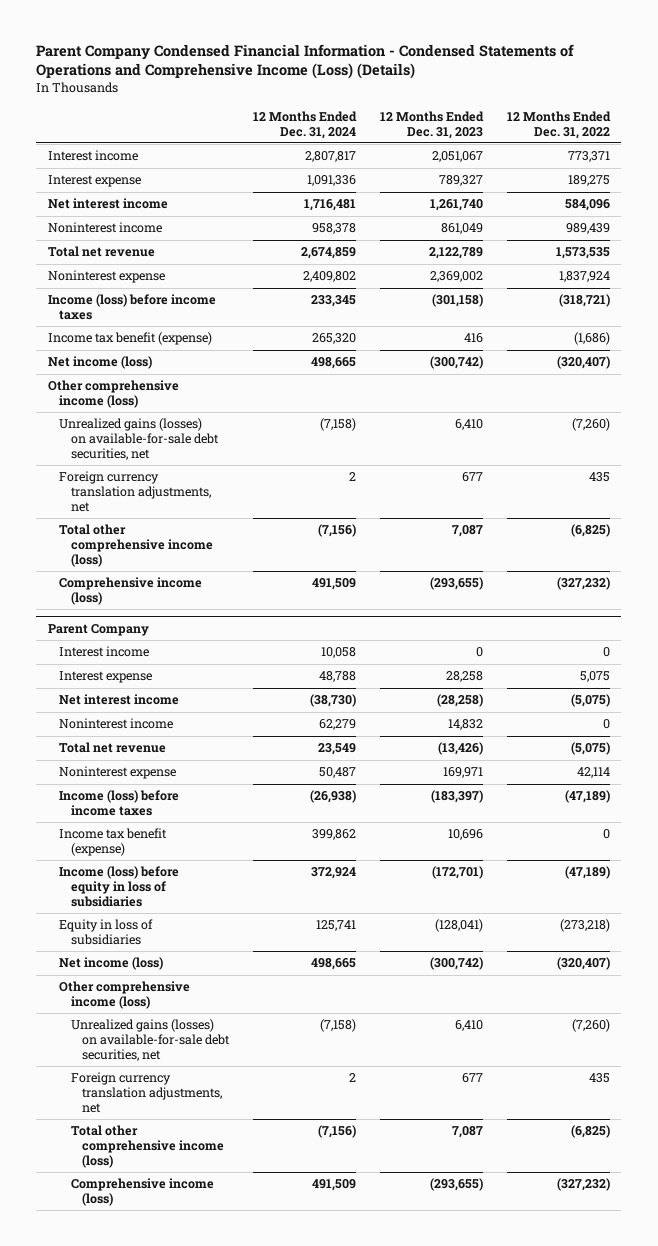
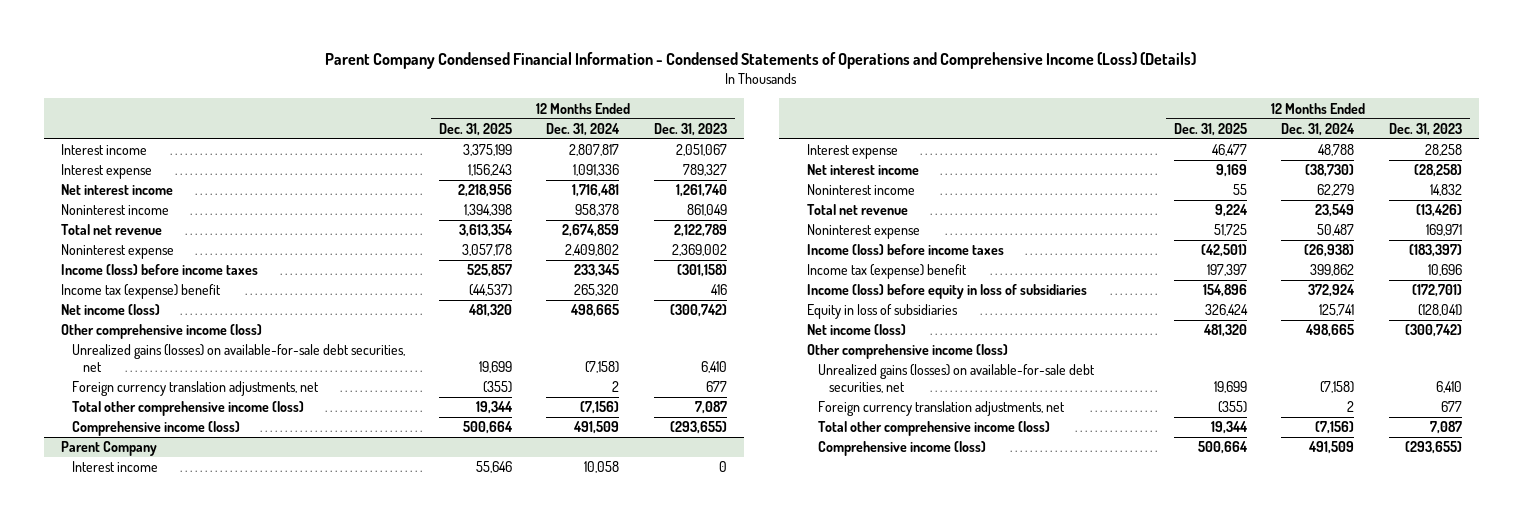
[506,110,611,139] 12 Months Ended Dec. 31, 2022 -> none
none -> [439,122,513,136] Dec. 31, 2025
[47,332,212,346] Income tax benefit (expense) -> [60,284,221,300] Income tax (expense) benefit
[59,828,168,856] Income tax benefit (expense) -> [807,264,968,280] Income tax (expense) benefit

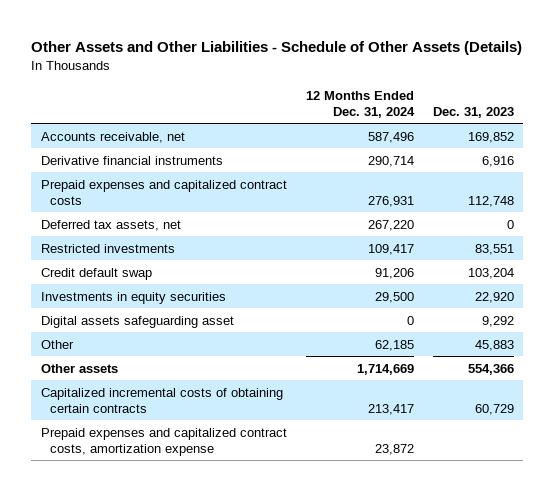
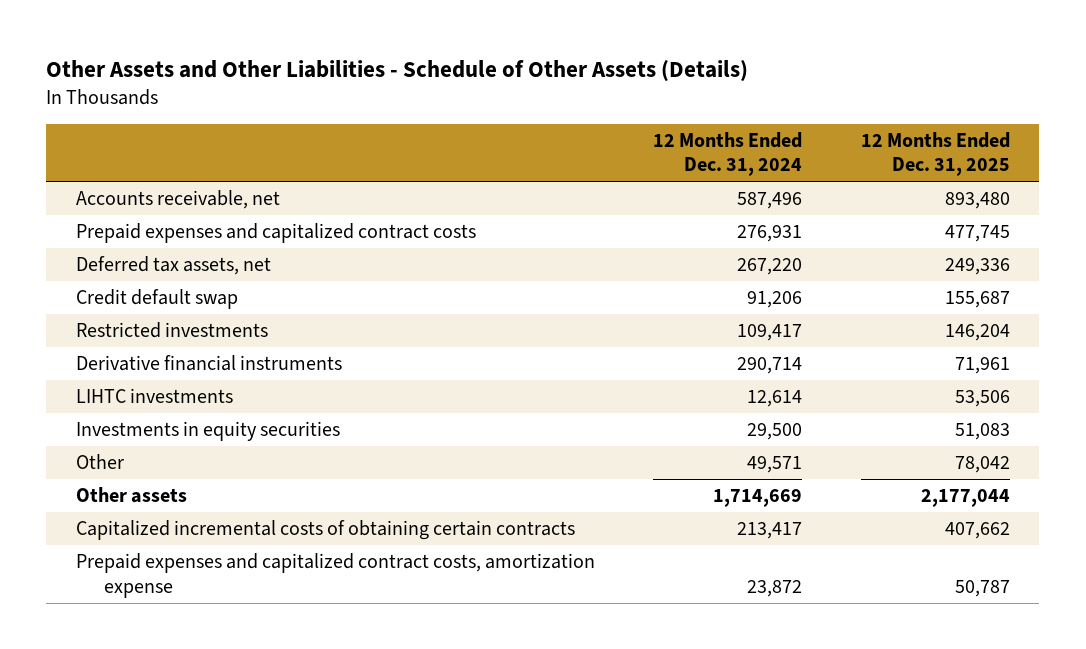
[432,106,514,118] Dec. 31, 2023 -> none
none -> [860,131,1010,177] 12 Months Ended Dec. 31, 2025
[40,243,175,253] Restricted investments -> [75,321,268,338] Restricted investments
[40,155,223,165] Derivative financial instruments -> [75,354,342,371] Derivative financial instruments
none -> [75,387,233,403] LIHTC investments
[40,315,234,328] Digital assets safeguarding asset -> none
[374,339,414,351] 62,185 -> [747,455,803,473] 49,571

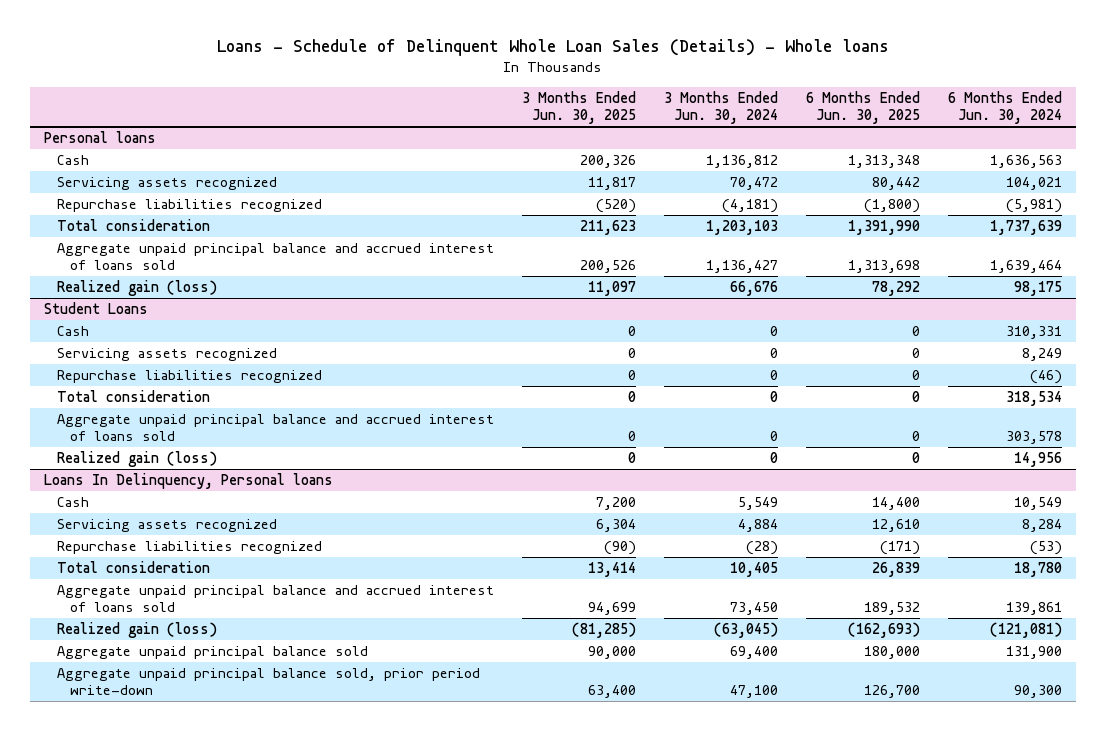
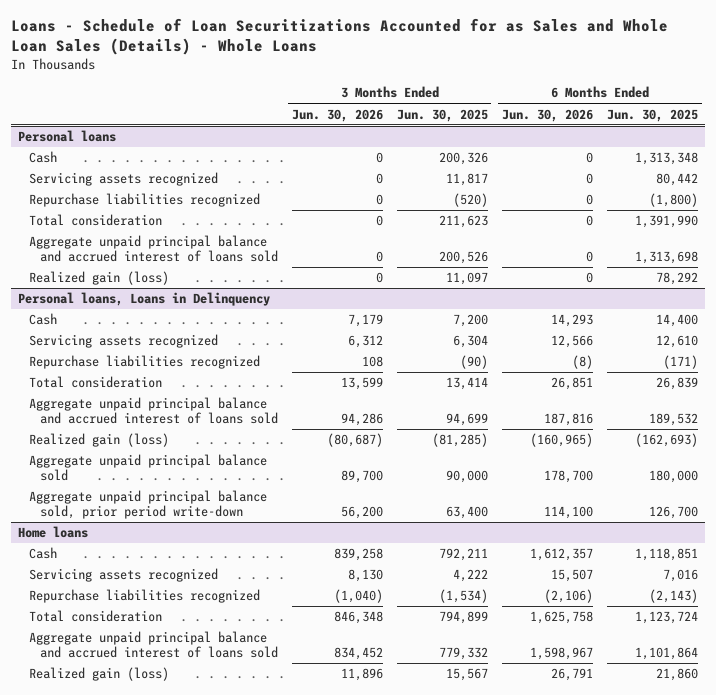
[216,39,889,57] Loans - Schedule of Delinquent Whole Loan Sales (Details) - Whole loans -> [10,17,668,56] Loans - Schedule of Loan Securitizations Accounted for as Sales and Whole Loan Sales (Details) - Whole Loans
[663,91,778,125] 3 Months Ended Jun. 30, 2024 -> none
[947,91,1062,125] 6 Months Ended Jun. 30, 2024 -> none
none -> [291,108,383,122] Jun. 30, 2026
none -> [502,108,594,122] Jun. 30, 2026
[43,302,148,315] Student Loans -> none
[56,326,89,337] Cash -> none
[56,348,277,362] Servicing assets recognized -> none
[56,370,322,384] Repurchase liabilities recognized -> none
[56,390,210,403] Total consideration -> none
[56,414,494,442] Aggregate unpaid principal balance and accrued interest of loans sold -> none
[56,451,217,468] Realized gain (loss) -> none
[43,473,333,490] Loans In Delinquency, Personal loans -> [17,292,270,307] Personal loans, Loans in Delinquency
none -> [17,526,88,539] Home loans
none -> [28,547,57,560] Cash
none -> [28,568,218,583] Servicing assets recognized
none -> [28,589,260,604] Repurchase liabilities recognized
none -> [28,610,162,623] Total consideration
none -> [28,631,278,659] Aggregate unpaid principal balance and accrued interest of loans sold
none -> [28,667,169,682] Realized gain (loss)

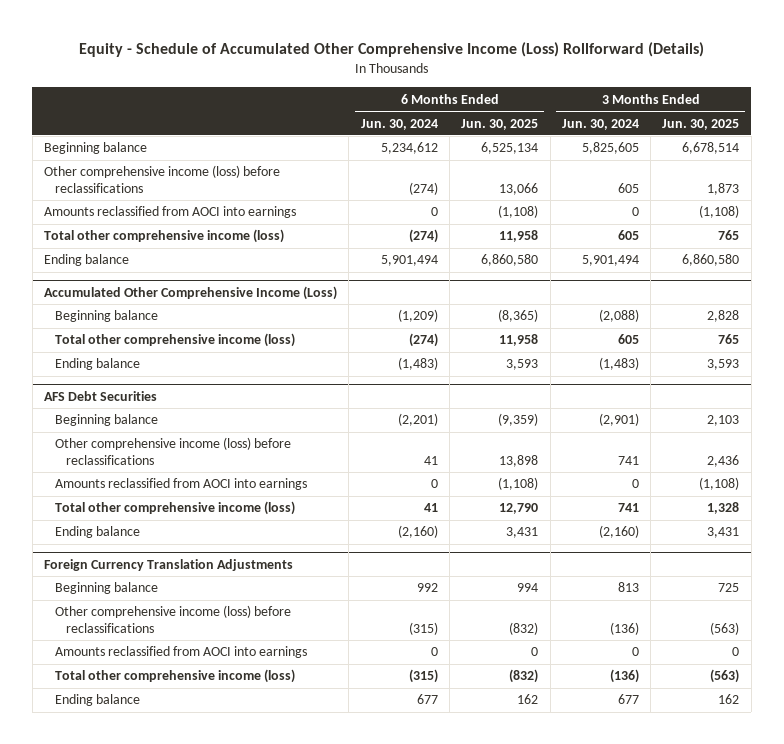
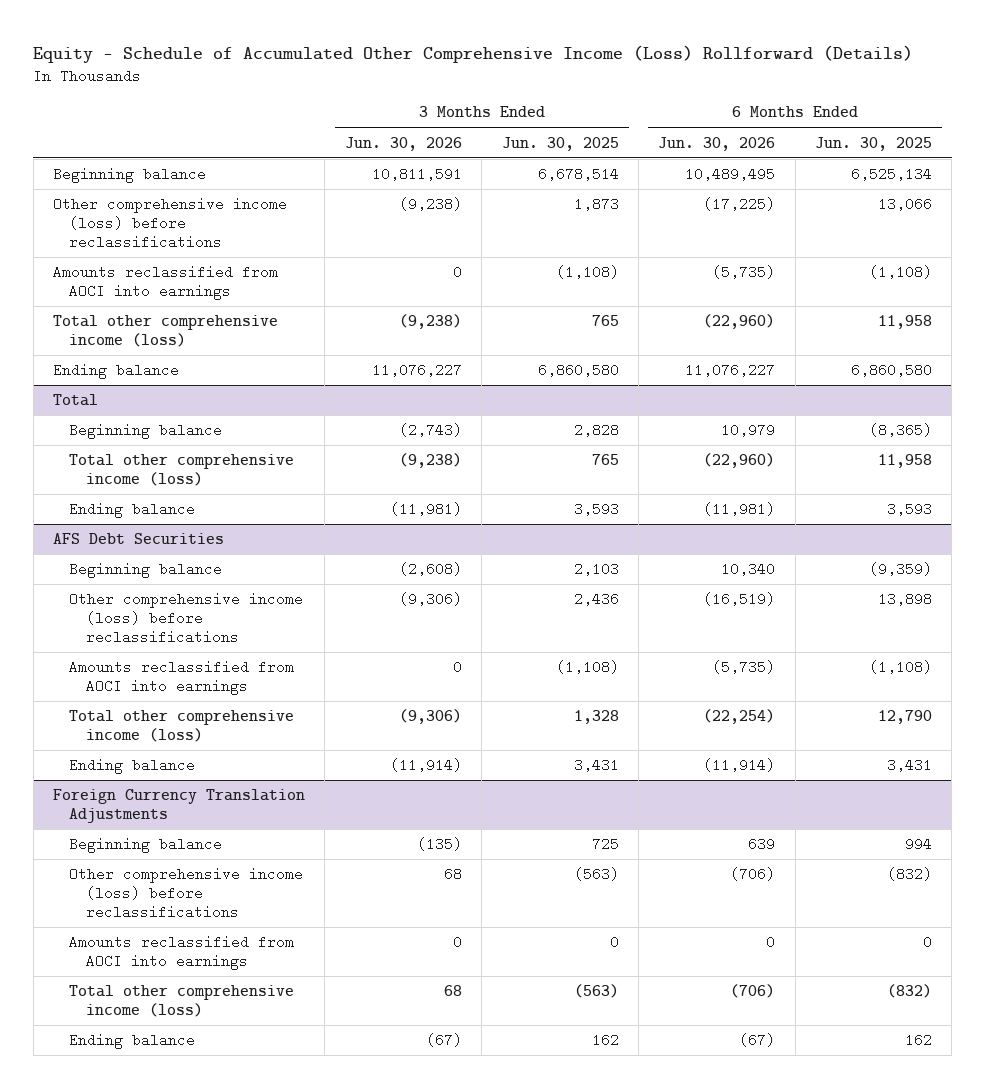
[360,118,438,130] Jun. 30, 2024 -> none
[561,118,639,130] Jun. 30, 2024 -> none
none -> [344,136,462,151] Jun. 30, 2026
none -> [658,136,776,151] Jun. 30, 2026
[44,285,338,300] Accumulated Other Comprehensive Income (Loss) -> [53,394,99,407] Total

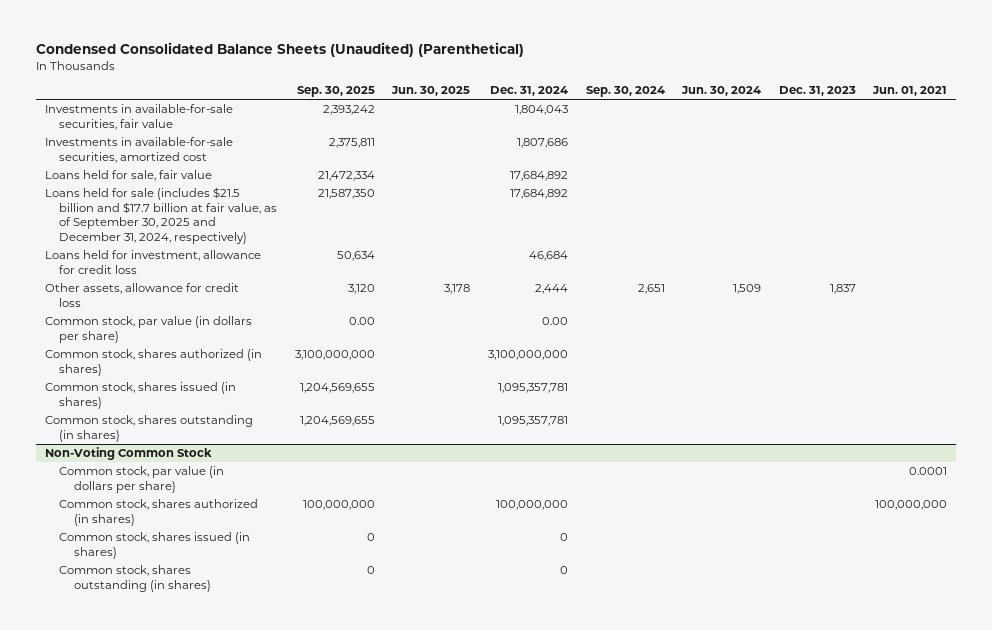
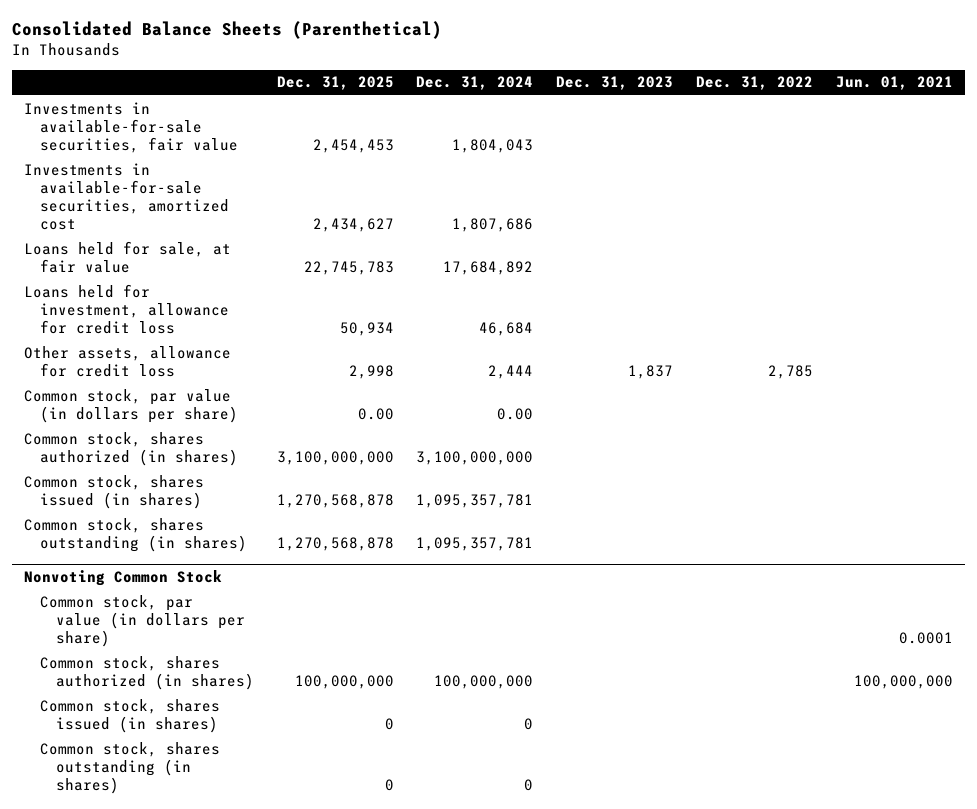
[36,41,525,57] Condensed Consolidated Balance Sheets (Unaudited) (Parenthetical) -> [12,21,443,40] Consolidated Balance Sheets (Parenthetical)
[296,86,375,98] Sep. 30, 2025 -> none
[391,86,471,97] Jun. 30, 2025 -> none
[585,86,665,98] Sep. 30, 2024 -> none
[681,86,762,97] Jun. 30, 2024 -> none
none -> [276,76,394,91] Dec. 31, 2025
none -> [696,76,814,91] Dec. 31, 2022
[44,187,278,244] Loans held for sale (includes $21.5 billion and $17.7 billion at fair value, as of September 30, 2025 and December 31, 2024, respectively) -> none
[44,170,212,182] Loans held for sale, fair value -> [23,240,231,273] Loans held for sale, at fair value
[44,447,212,461] Non-Voting Common Stock -> [23,569,222,586] Nonvoting Common Stock

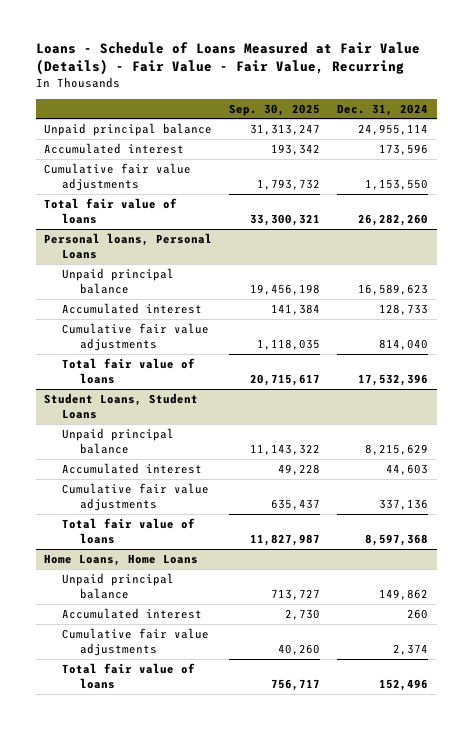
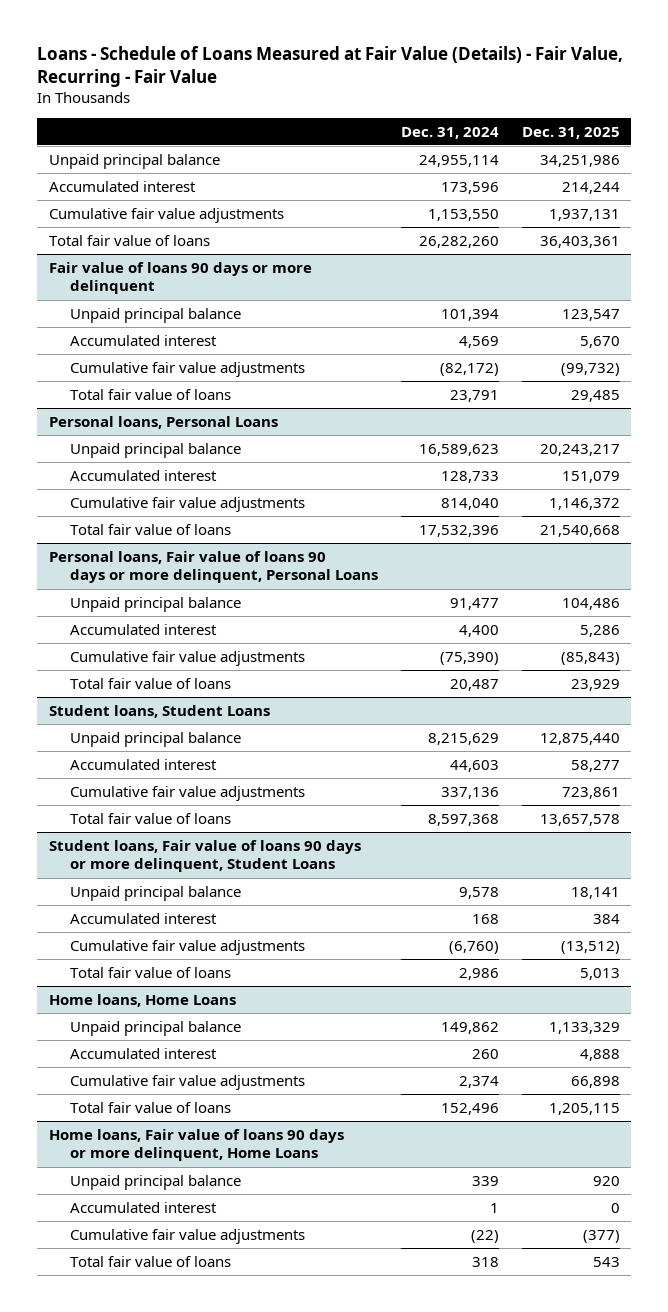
[35,42,420,76] Loans - Schedule of Loans Measured at Fair Value (Details) - Fair Value - Fair Value, Recurring -> [37,46,624,88] Loans - Schedule of Loans Measured at Fair Value (Details) - Fair Value, Recurring - Fair Value
[229,103,321,116] Sep. 30, 2025 -> none
none -> [521,126,620,139] Dec. 31, 2025
none -> [48,261,312,295] Fair value of loans 90 days or more delinquent
none -> [69,307,241,323] Unpaid principal balance
none -> [69,334,217,346] Accumulated interest
none -> [69,361,305,377] Cumulative fair value adjustments
none -> [69,388,231,400] Total fair value of loans
none -> [48,550,378,584] Personal loans, Fair value of loans 90 days or more delinquent, Personal Loans
none -> [69,596,241,612] Unpaid principal balance
none -> [69,623,217,635] Accumulated interest
none -> [69,650,305,666] Cumulative fair value adjustments
none -> [69,677,231,689] Total fair value of loans
[44,392,199,419] Student Loans, Student Loans -> [48,704,270,718] Student loans, Student Loans
none -> [48,839,361,873] Student loans, Fair value of loans 90 days or more delinquent, Student Loans
none -> [69,885,241,901] Unpaid principal balance
none -> [69,912,217,924] Accumulated interest
none -> [69,939,305,955] Cumulative fair value adjustments
none -> [69,966,231,978] Total fair value of loans
[44,553,199,566] Home Loans, Home Loans -> [48,993,236,1007] Home loans, Home Loans
none -> [48,1128,344,1162] Home loans, Fair value of loans 90 days or more delinquent, Home Loans
none -> [69,1174,241,1190] Unpaid principal balance
none -> [69,1201,217,1213] Accumulated interest
none -> [69,1228,305,1244] Cumulative fair value adjustments
none -> [69,1255,231,1267] Total fair value of loans

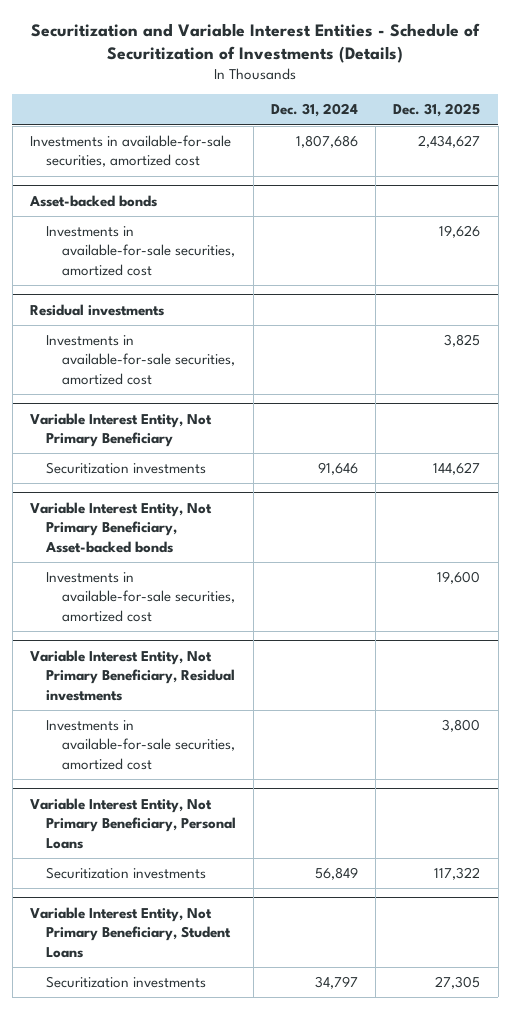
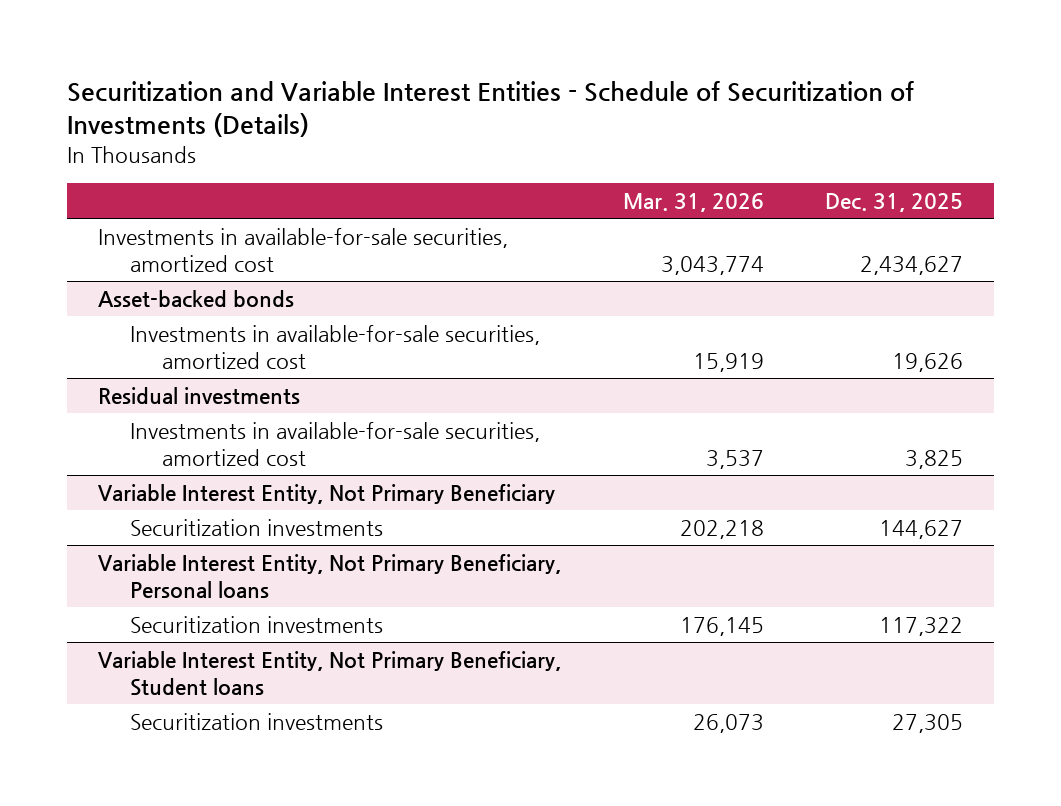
[271,103,359,118] Dec. 31, 2024 -> none
none -> [622,192,764,212] Mar. 31, 2026
[29,501,212,553] Variable Interest Entity, Not Primary Beneficiary, Asset-backed bonds -> none
[45,572,236,622] Investments in available-for-sale securities, amortized cost -> none
[29,649,235,701] Variable Interest Entity, Not Primary Beneficiary, Residual investments -> none
[45,720,236,770] Investments in available-for-sale securities, amortized cost -> none
[29,797,236,849] Variable Interest Entity, Not Primary Beneficiary, Personal Loans -> [98,554,562,598] Variable Interest Entity, Not Primary Beneficiary, Personal loans
[29,906,231,958] Variable Interest Entity, Not Primary Beneficiary, Student Loans -> [98,651,562,696] Variable Interest Entity, Not Primary Beneficiary, Student loans

